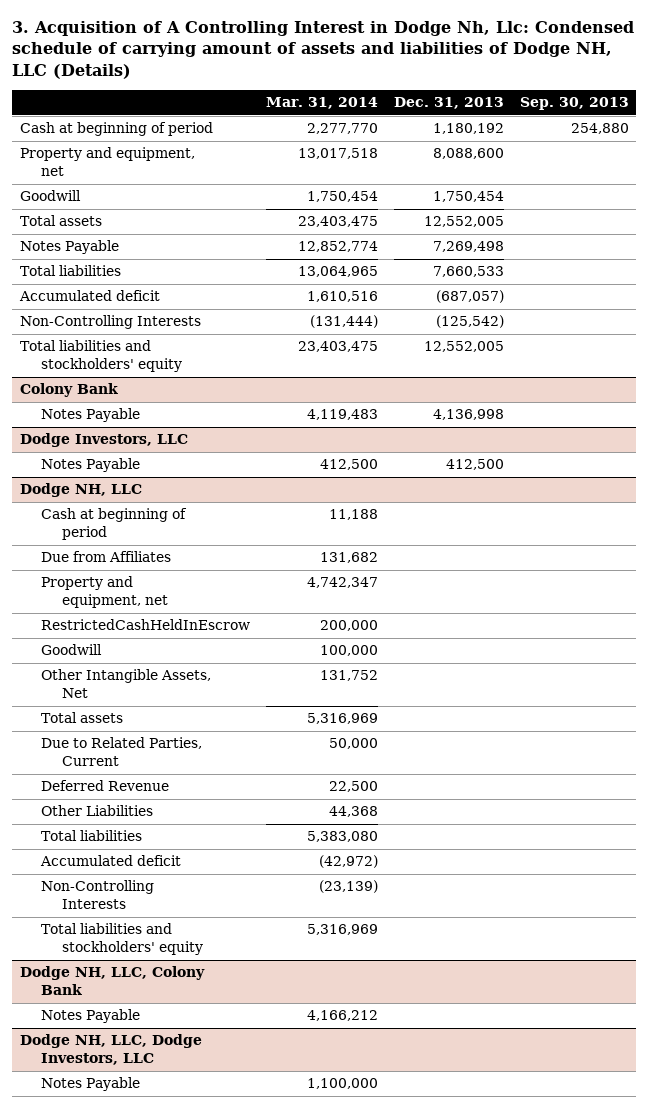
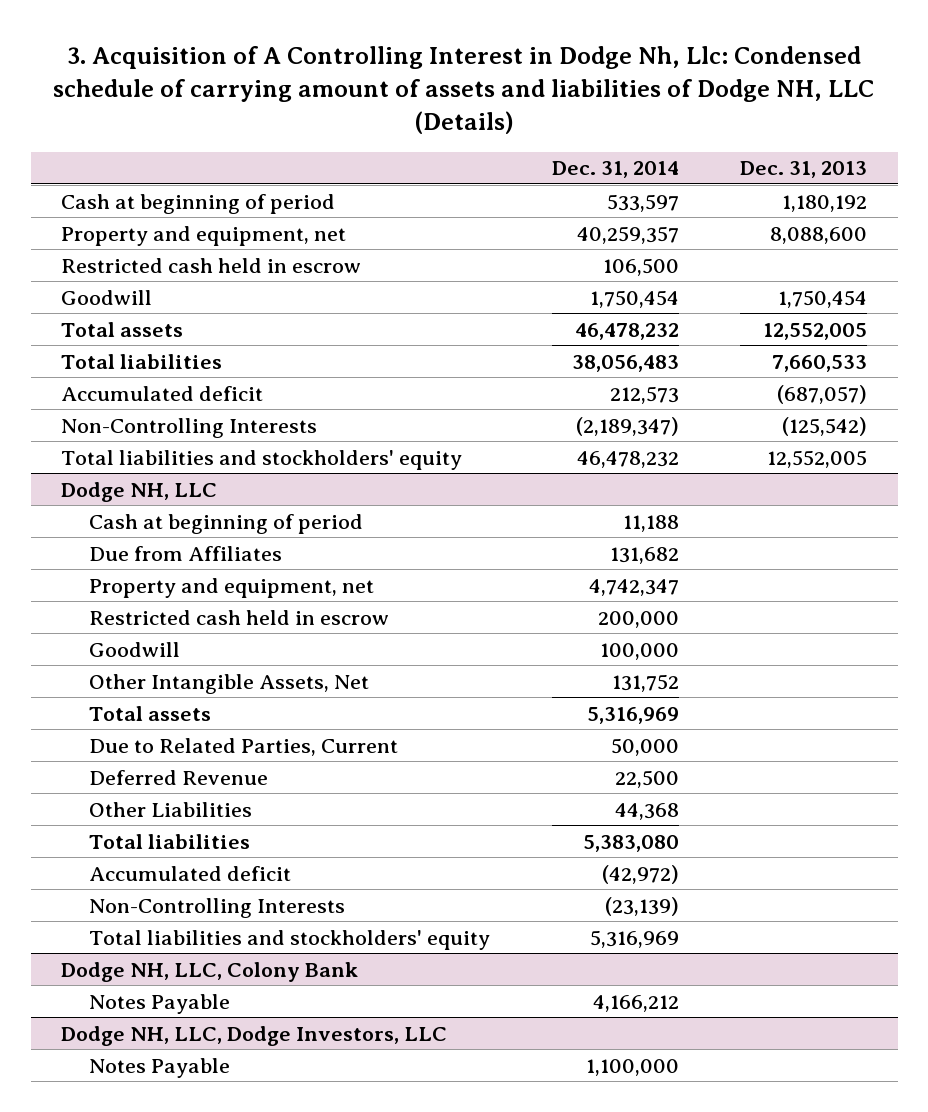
[265,97,378,110] Mar. 31, 2014 -> none
[519,97,629,111] Sep. 30, 2013 -> none
none -> [551,161,679,179] Dec. 31, 2014
none -> [61,257,362,273] Restricted cash held in escrow
[19,240,119,255] Notes Payable -> none
[19,383,118,398] Colony Bank -> none
[40,408,140,423] Notes Payable -> none
[19,433,188,448] Dodge Investors, LLC -> none
[40,458,140,473] Notes Payable -> none
[40,619,250,631] RestrictedCashHeldInEscrow -> [89,609,390,625] Restricted cash held in escrow

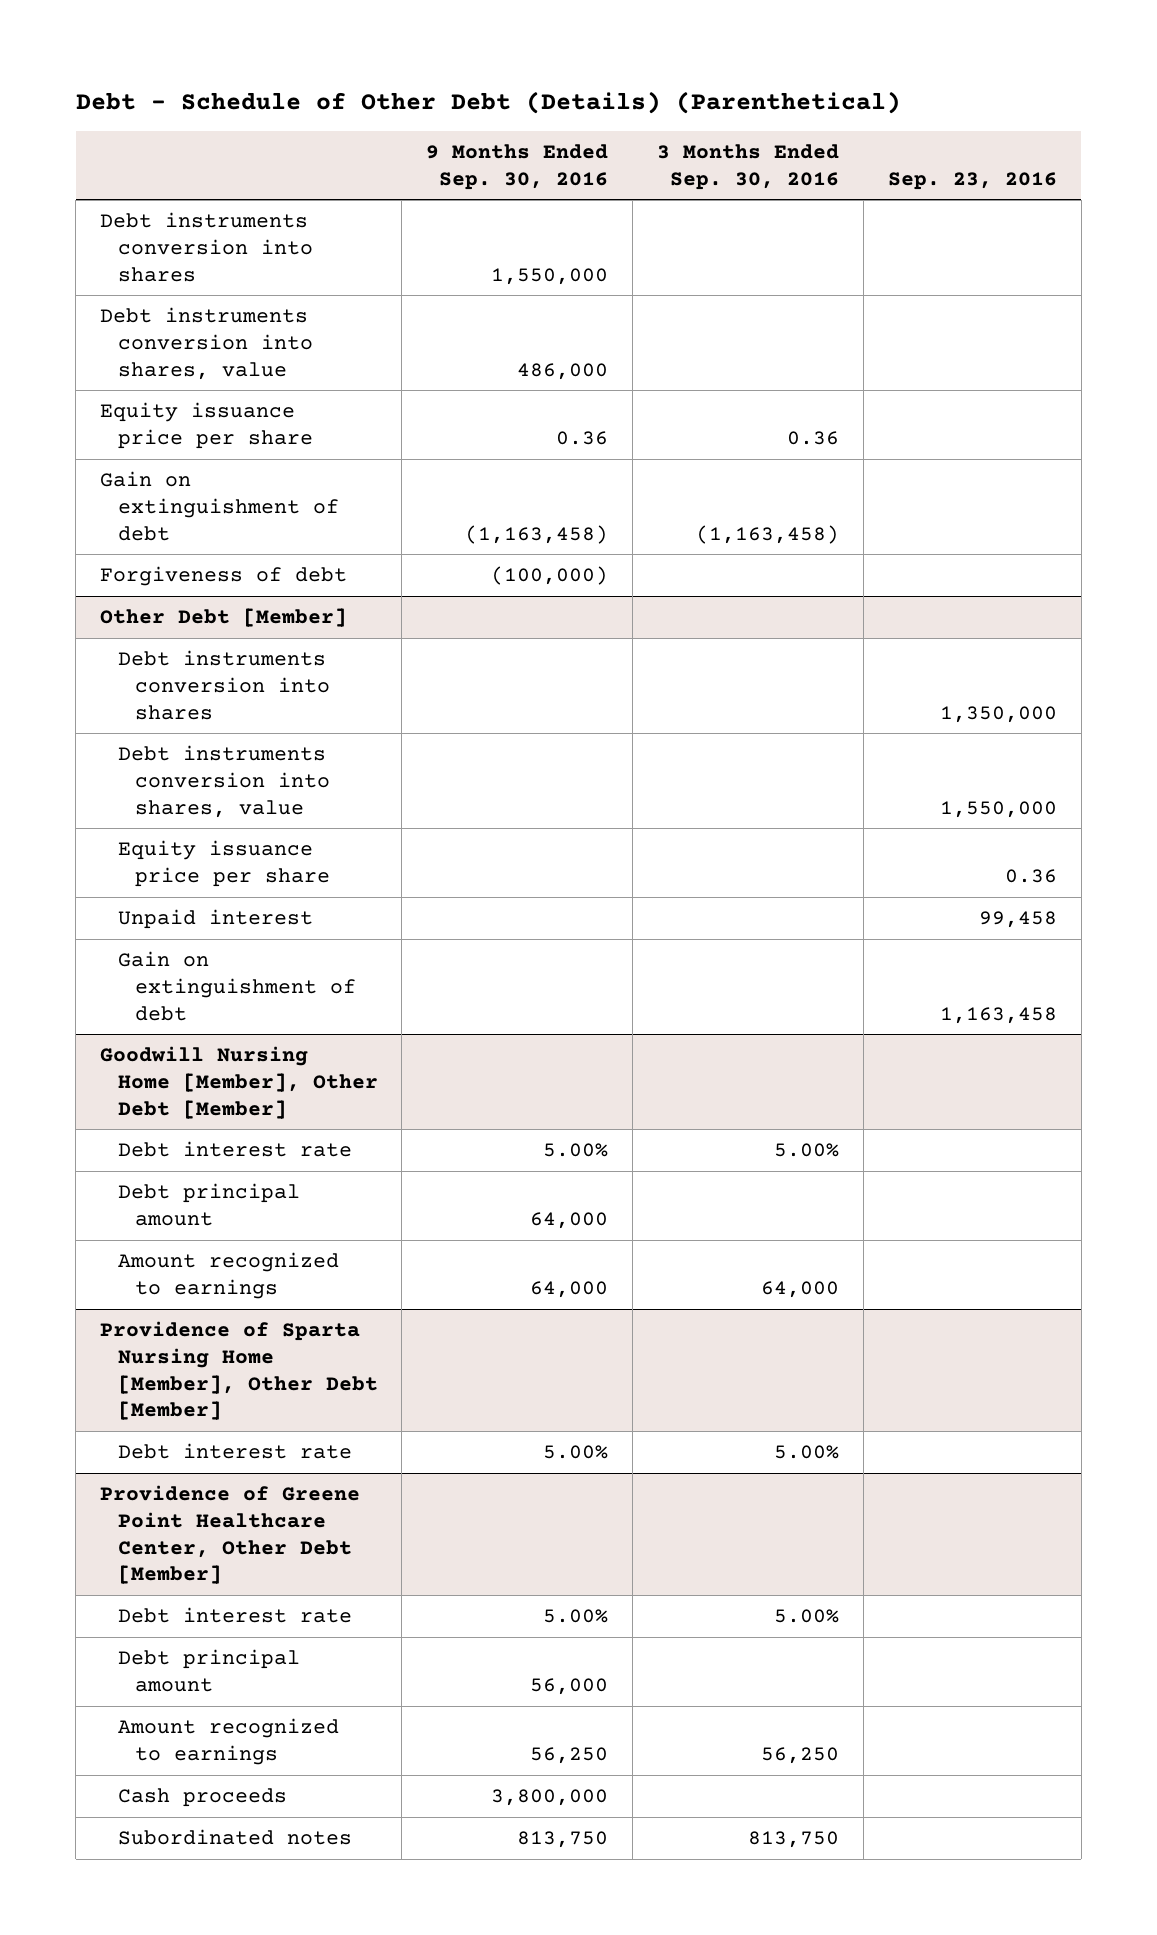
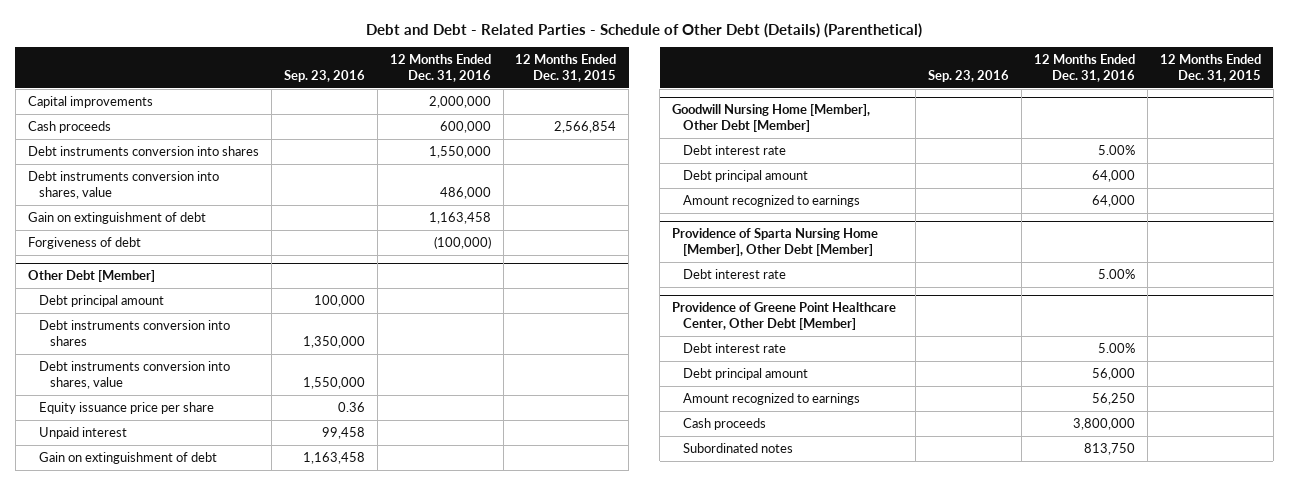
[75,91,901,115] Debt - Schedule of Other Debt (Details) (Parenthetical) -> [366,22,923,38] Debt and Debt - Related Parties - Schedule of Other Debt (Details) (Parenthetical)
[426,143,609,190] 9 Months Ended Sep. 30, 2016 -> none
[657,143,840,190] 3 Months Ended Sep. 30, 2016 -> none
none -> [389,53,491,82] 12 Months Ended Dec. 31, 2016
none -> [515,53,617,82] 12 Months Ended Dec. 31, 2015
none -> [27,95,153,108] Capital improvements
none -> [27,120,111,133] Cash proceeds
[99,402,313,449] Equity issuance price per share -> none
none -> [38,294,164,307] Debt principal amount

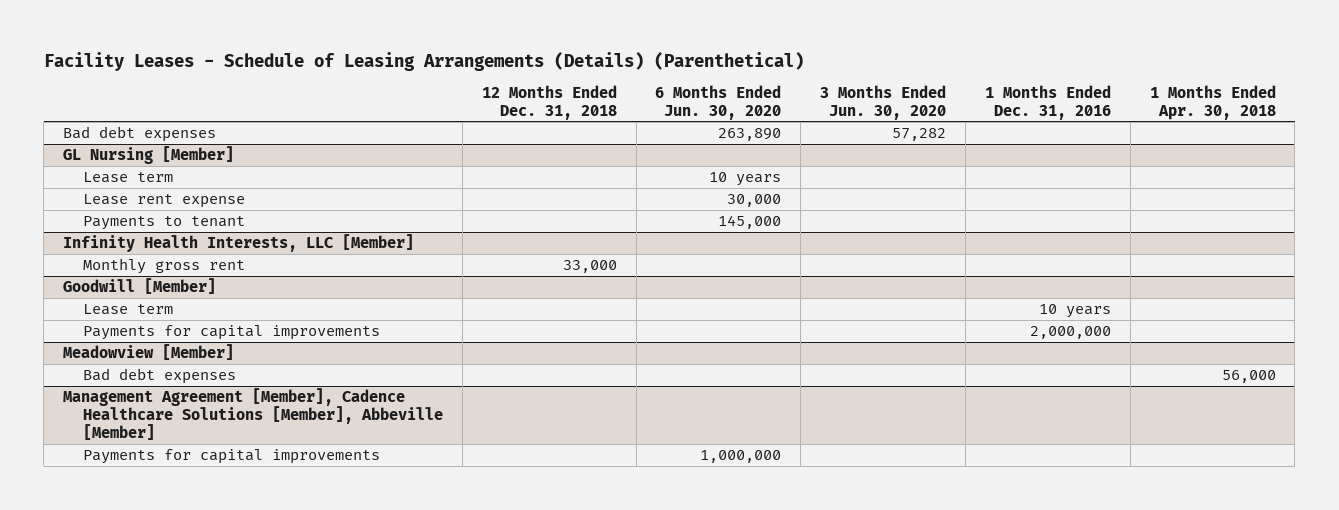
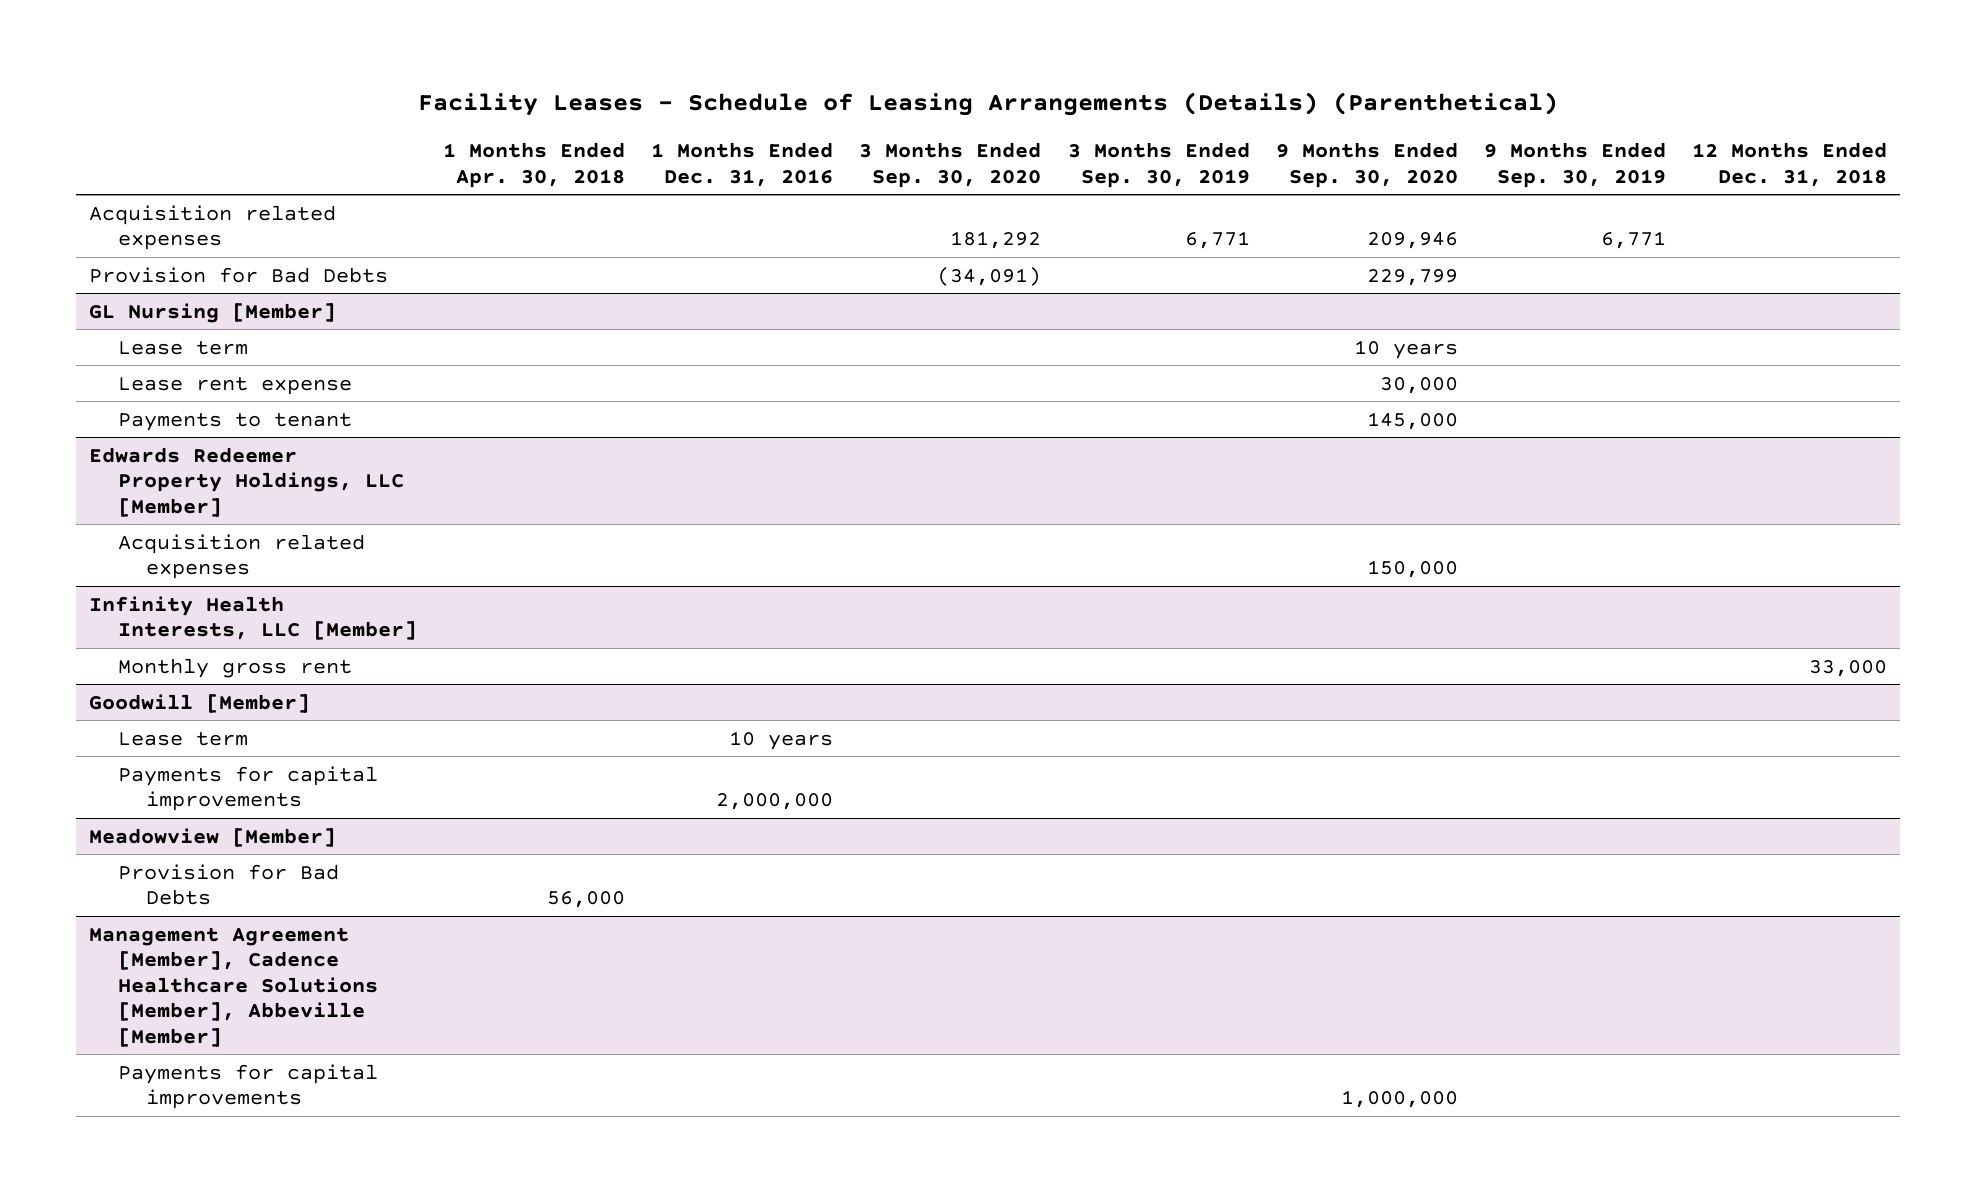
[655,84,782,120] 6 Months Ended Jun. 30, 2020 -> none
[820,84,947,120] 3 Months Ended Jun. 30, 2020 -> none
none -> [859,141,1042,188] 3 Months Ended Sep. 30, 2020
none -> [1067,141,1250,188] 3 Months Ended Sep. 30, 2019
none -> [1275,141,1458,188] 9 Months Ended Sep. 30, 2020
none -> [1483,141,1666,188] 9 Months Ended Sep. 30, 2019
none -> [89,204,337,251] Acquisition related expenses
[63,126,217,143] Bad debt expenses -> [89,266,389,283] Provision for Bad Debts
none -> [89,446,404,517] Edwards Redeemer Property Holdings, LLC [Member]
none -> [117,533,365,580] Acquisition related expenses
[83,368,237,385] Bad debt expenses -> [117,863,339,906] Provision for Bad Debts

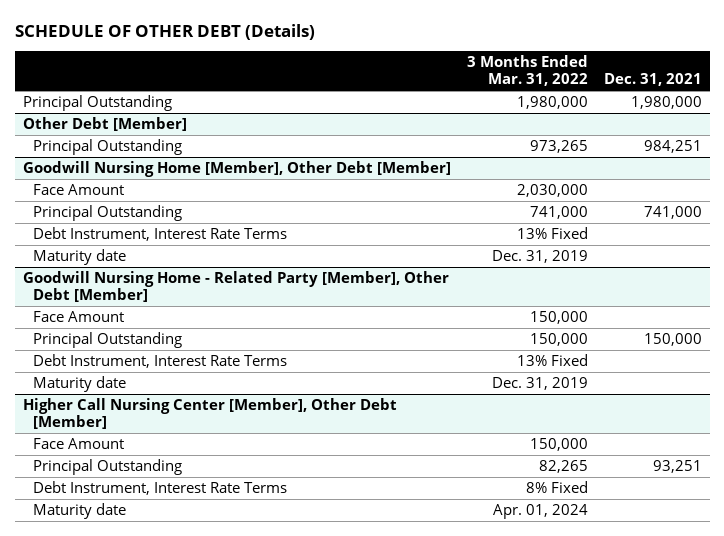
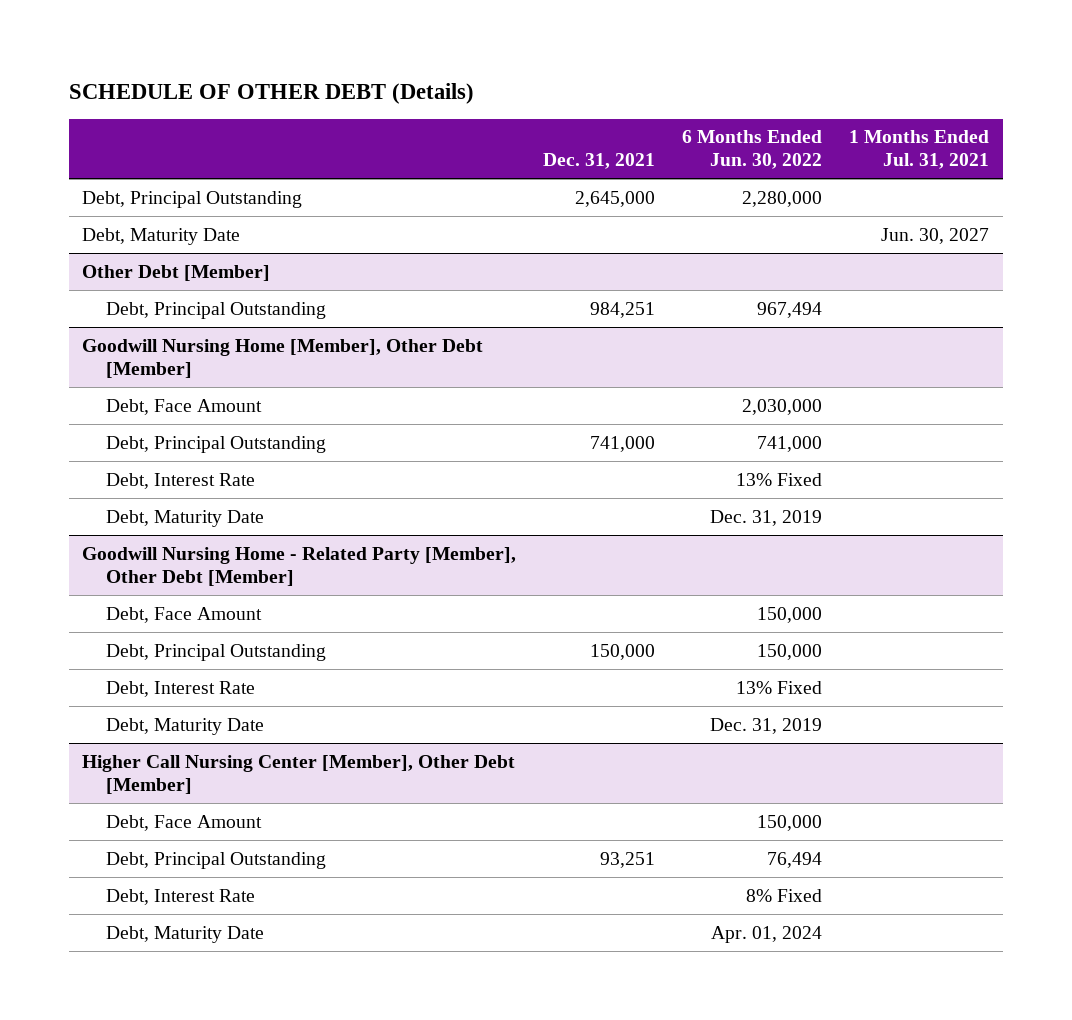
[466,55,588,87] 3 Months Ended Mar. 31, 2022 -> none
none -> [682,130,823,170] 6 Months Ended Jun. 30, 2022
none -> [849,130,990,170] 1 Months Ended Jul. 31, 2021
[22,95,172,112] Principal Outstanding -> [82,190,303,208] Debt, Principal Outstanding
[630,96,702,110] 1,980,000 -> [575,190,656,207] 2,645,000
none -> [82,227,241,245] Debt, Maturity Date
[33,139,183,156] Principal Outstanding -> [105,301,326,319] Debt, Principal Outstanding
[33,184,125,196] Face Amount -> [105,398,262,415] Debt, Face Amount
[33,205,183,222] Principal Outstanding -> [105,435,326,453] Debt, Principal Outstanding
[33,227,288,242] Debt Instrument, Interest Rate Terms -> [105,472,255,489] Debt, Interest Rate
[33,249,127,266] Maturity date -> [105,509,264,527] Debt, Maturity Date
[33,311,125,323] Face Amount -> [105,606,262,623] Debt, Face Amount
[33,332,183,349] Principal Outstanding -> [105,643,326,661] Debt, Principal Outstanding
[33,354,288,369] Debt Instrument, Interest Rate Terms -> [105,680,255,697] Debt, Interest Rate
[33,376,127,393] Maturity date -> [105,717,264,735] Debt, Maturity Date
[33,438,125,450] Face Amount -> [105,814,262,831] Debt, Face Amount
[33,459,183,476] Principal Outstanding -> [105,851,326,869] Debt, Principal Outstanding
[33,481,288,496] Debt Instrument, Interest Rate Terms -> [105,888,255,905] Debt, Interest Rate
[33,503,127,520] Maturity date -> [105,925,264,943] Debt, Maturity Date

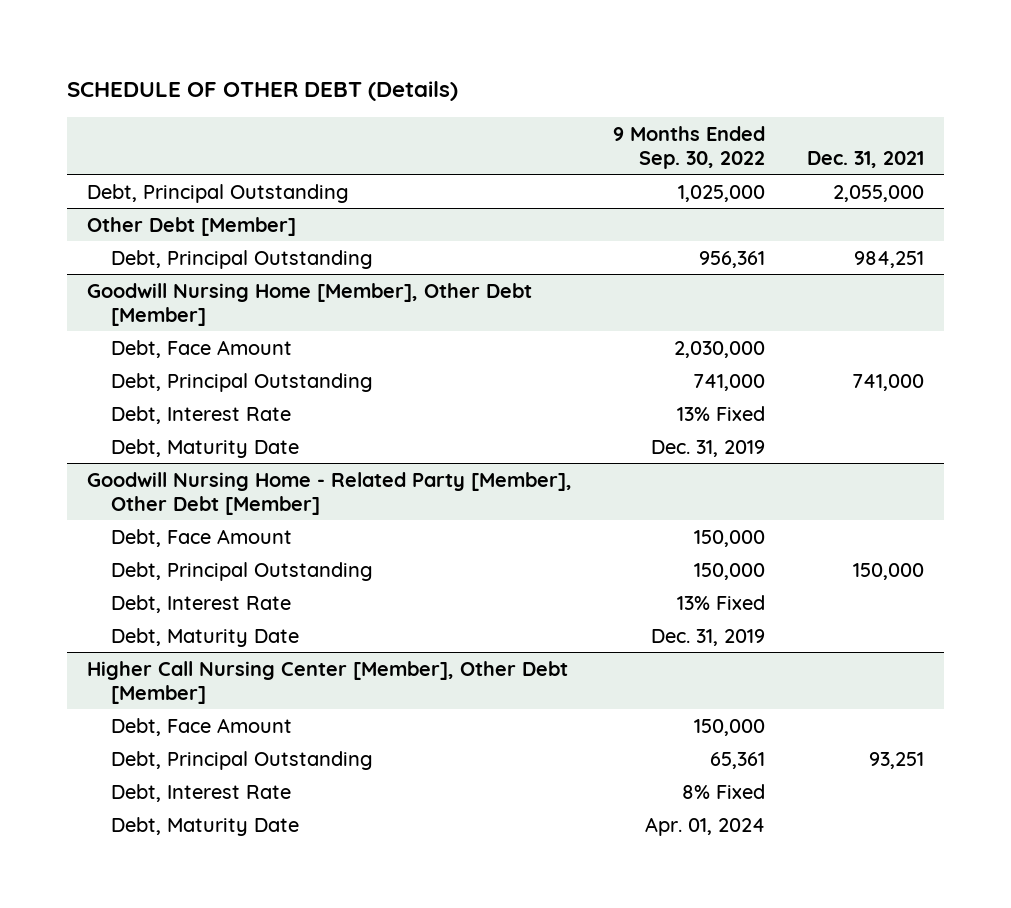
[682,130,823,170] 6 Months Ended Jun. 30, 2022 -> none
[849,130,990,170] 1 Months Ended Jul. 31, 2021 -> none
none -> [613,125,766,169] 9 Months Ended Sep. 30, 2022
[82,227,241,245] Debt, Maturity Date -> none
[575,190,656,207] 2,645,000 -> [832,184,924,202] 2,055,000

